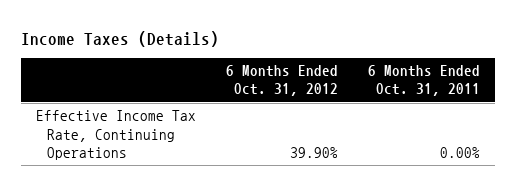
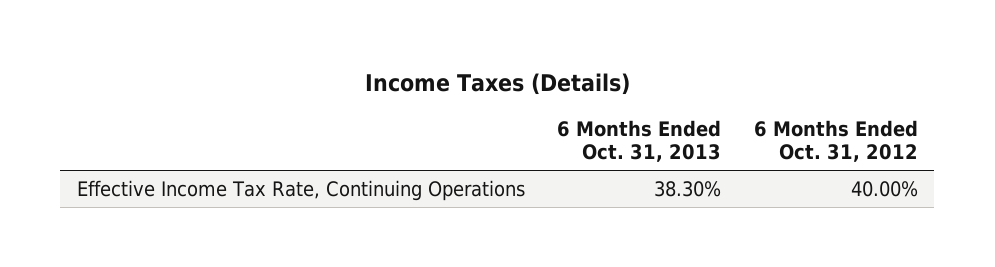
[367,65,480,97] 6 Months Ended Oct. 31, 2011 -> none
none -> [557,120,722,163] 6 Months Ended Oct. 31, 2013
[289,146,338,158] 39.90% -> [850,181,918,198] 40.00%

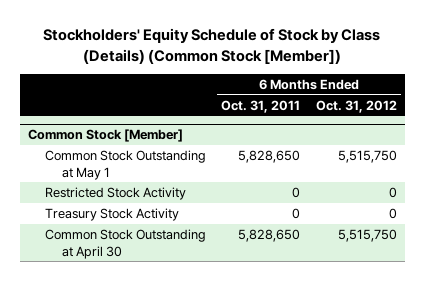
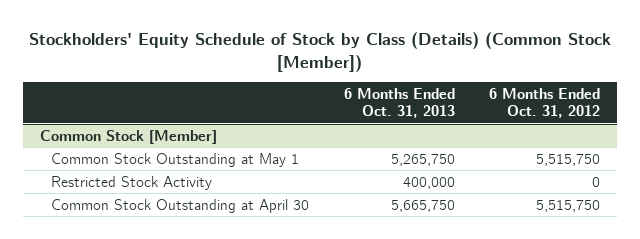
[221,99,301,113] Oct. 31, 2011 -> none
none -> [343,87,455,119] 6 Months Ended Oct. 31, 2013
[44,208,179,222] Treasury Stock Activity -> none

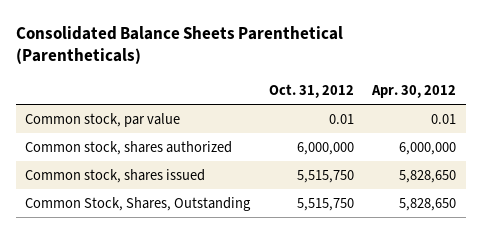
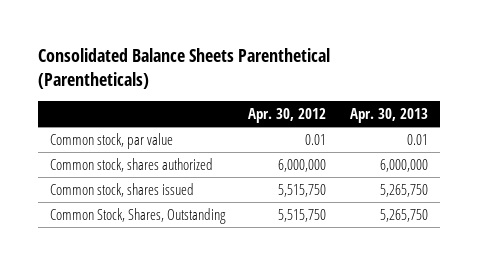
[268,83,354,98] Oct. 31, 2012 -> none
none -> [349,108,428,124] Apr. 30, 2013
[399,169,457,183] 5,828,650 -> [278,184,327,198] 5,515,750
[399,197,457,211] 5,828,650 -> [278,209,327,223] 5,515,750

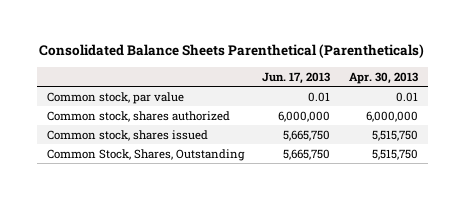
[248,108,327,124] Apr. 30, 2012 -> none
none -> [262,71,331,84] Jun. 17, 2013
[379,184,428,198] 5,265,750 -> [372,129,419,141] 5,515,750
[379,209,428,223] 5,265,750 -> [372,148,419,160] 5,515,750

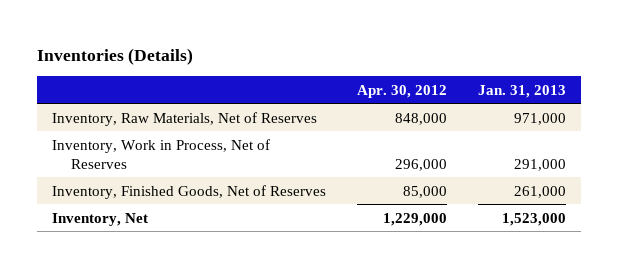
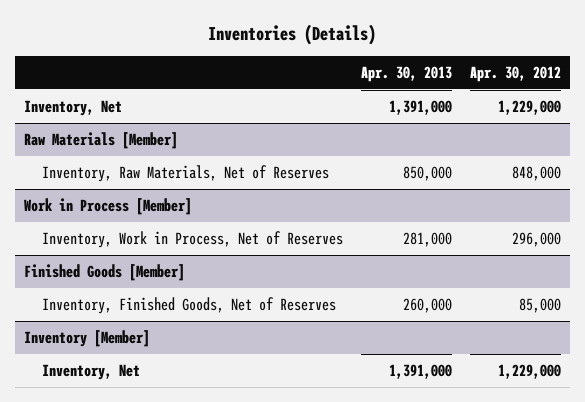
[477,84,566,98] Jan. 31, 2013 -> none
none -> [361,65,453,82] Apr. 30, 2013
none -> [23,99,122,116] Inventory, Net
none -> [23,131,178,149] Raw Materials [Member]
none -> [23,197,192,215] Work in Process [Member]
none -> [23,263,185,281] Finished Goods [Member]
none -> [23,329,150,347] Inventory [Member]

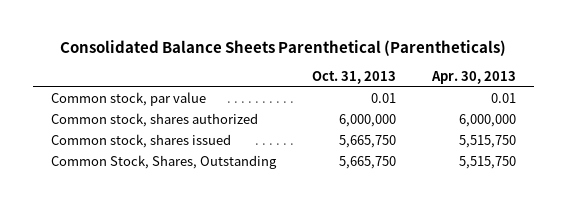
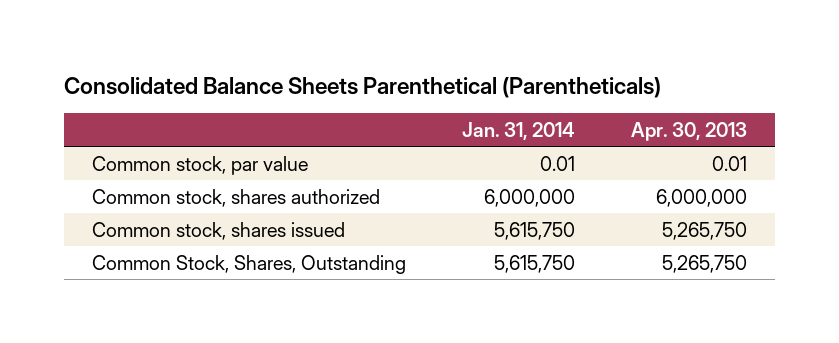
[311,71,396,85] Oct. 31, 2013 -> none
none -> [461,121,575,140] Jan. 31, 2014
[458,135,516,149] 5,515,750 -> [662,221,748,240] 5,265,750
[458,156,516,170] 5,515,750 -> [662,254,748,273] 5,265,750

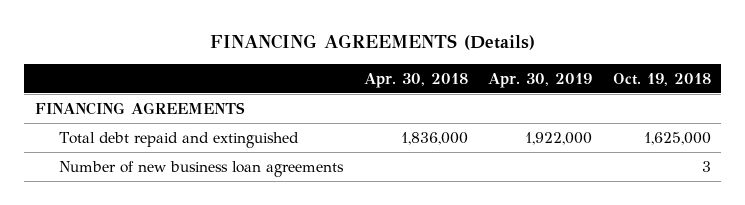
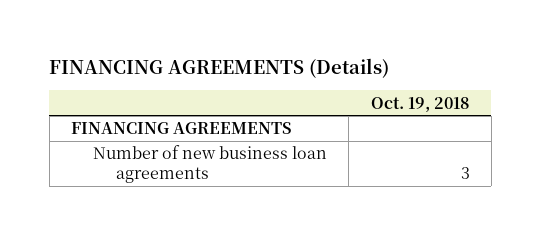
[363,72,468,88] Apr. 30, 2018 -> none
[488,72,593,88] Apr. 30, 2019 -> none
[59,131,300,148] Total debt repaid and extinguished -> none

